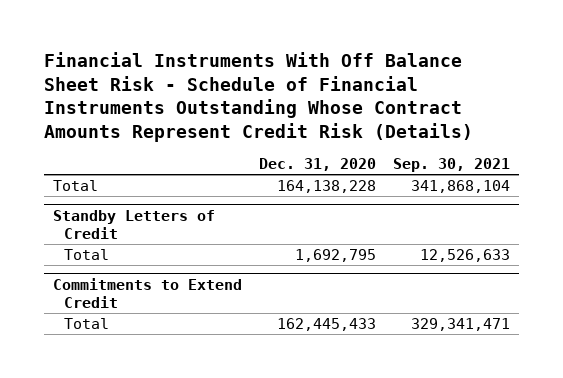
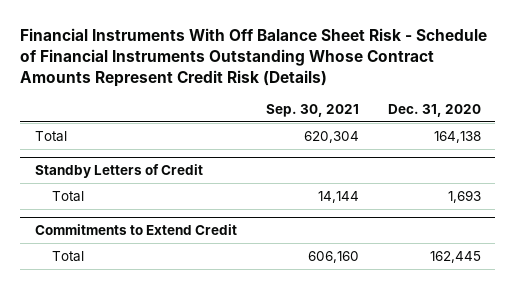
[276,180,376,194] 164,138,228 -> [433,130,481,143] 164,138
[410,180,510,194] 341,868,104 -> [303,130,359,143] 620,304
[294,249,376,263] 1,692,795 -> [447,189,481,203] 1,693
[419,249,510,263] 12,526,633 -> [317,190,359,203] 14,144
[276,318,376,332] 162,445,433 -> [429,250,481,263] 162,445
[410,318,510,332] 329,341,471 -> [307,250,359,263] 606,160

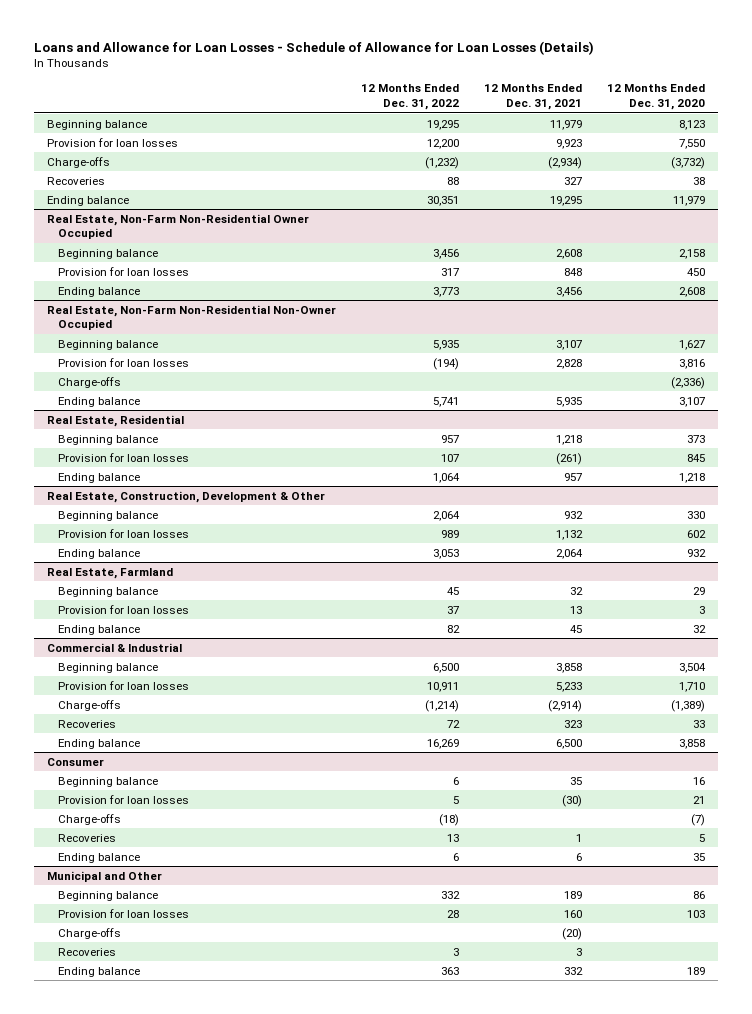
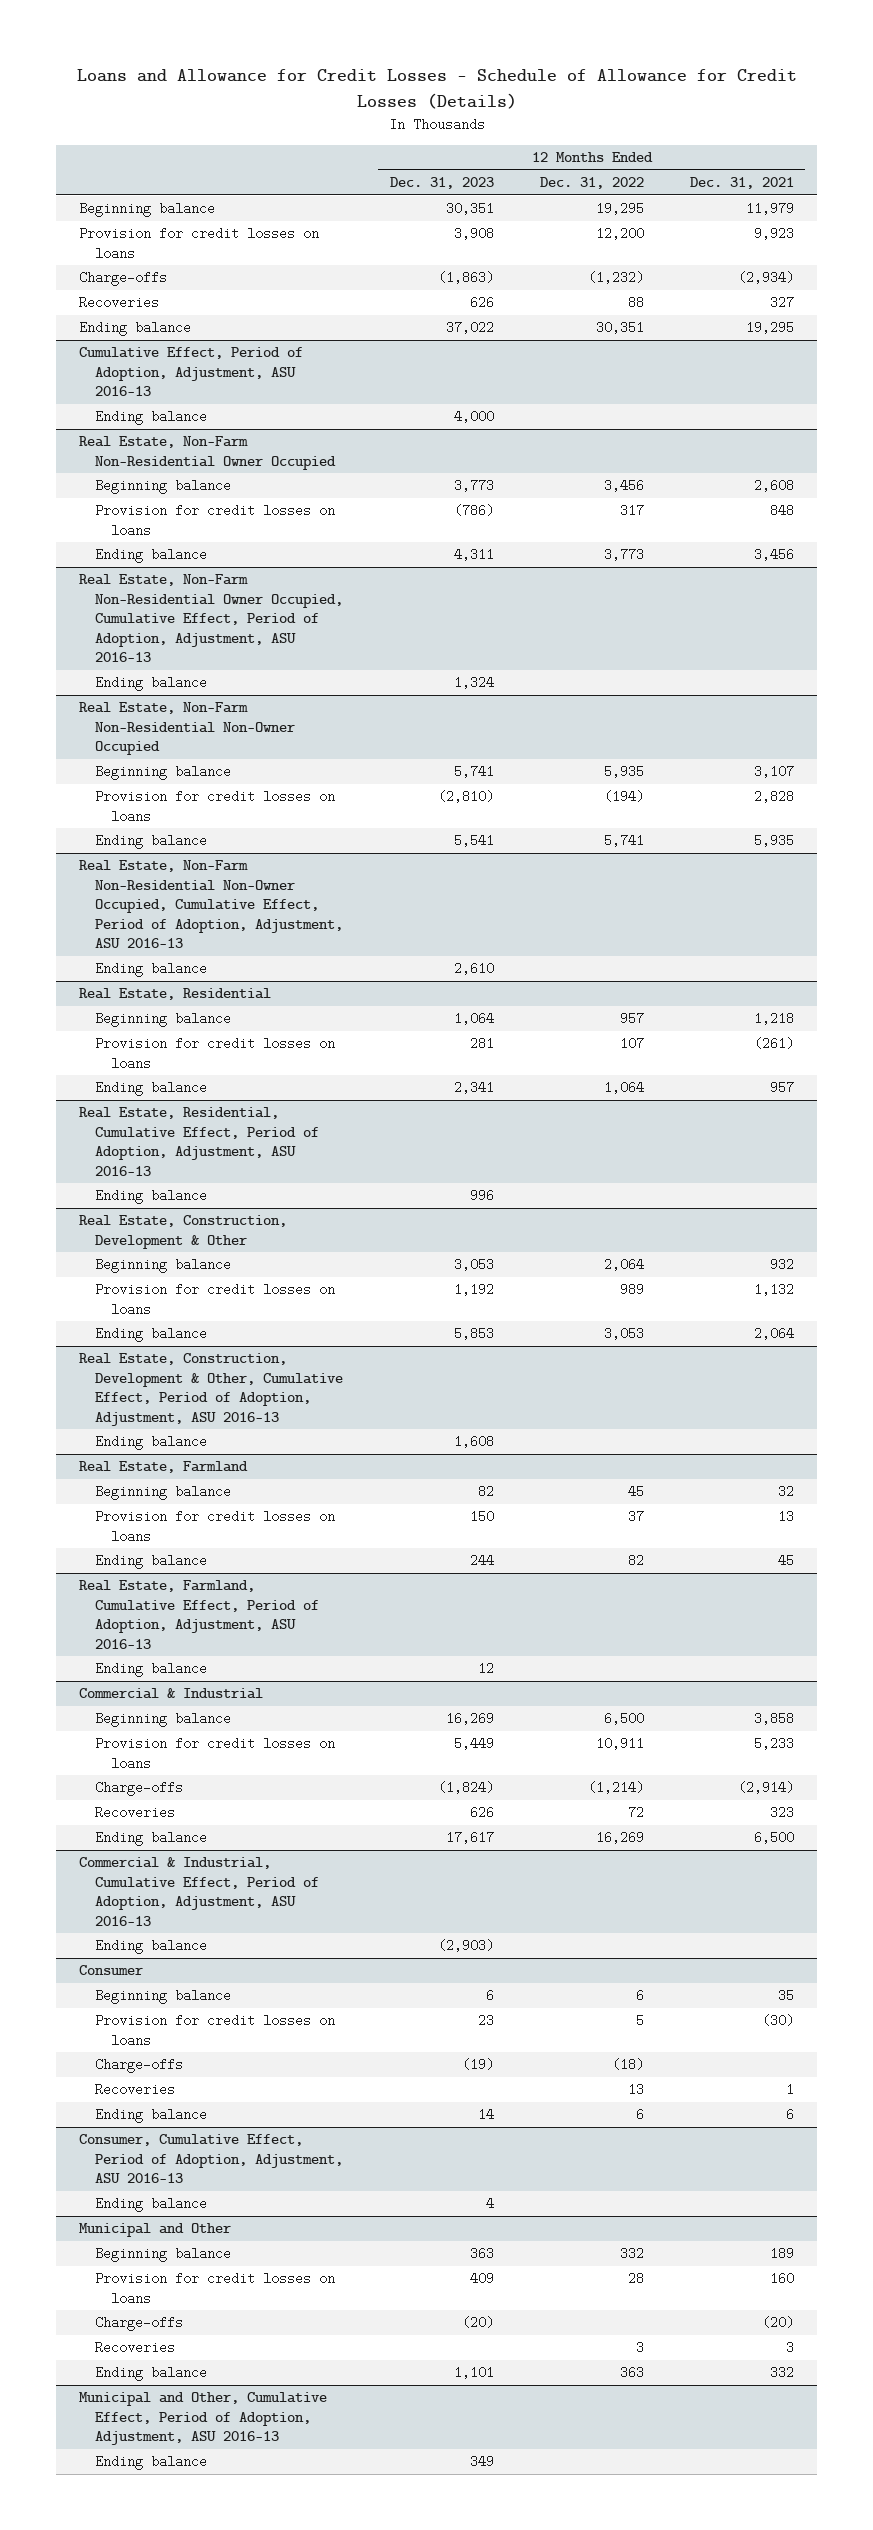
[34,41,595,56] Loans and Allowance for Loan Losses - Schedule of Allowance for Loan Losses (Details) -> [76,69,797,109] Loans and Allowance for Credit Losses - Schedule of Allowance for Credit Losses (Details)
[607,84,706,111] 12 Months Ended Dec. 31, 2020 -> none
none -> [389,177,494,190] Dec. 31, 2023
[46,137,178,147] Provision for loan losses -> [79,227,320,260] Provision for credit losses on loans
none -> [79,347,304,397] Cumulative Effect, Period of Adoption, Adjustment, ASU 2016-13
none -> [95,410,208,426] Ending balance
[57,266,189,276] Provision for loan losses -> [95,504,336,537] Provision for credit losses on loans
none -> [79,574,344,663] Real Estate, Non-Farm Non-Residential Owner Occupied, Cumulative Effect, Period of Adoption, Adjustment, ASU 2016-13
none -> [95,676,208,692] Ending balance
[57,376,121,388] Charge-offs -> none
[57,357,189,367] Provision for loan losses -> [95,790,336,823] Provision for credit losses on loans
none -> [79,860,344,949] Real Estate, Non-Farm Non-Residential Non-Owner Occupied, Cumulative Effect, Period of Adoption, Adjustment, ASU 2016-13
none -> [95,962,208,978] Ending balance
[57,452,189,462] Provision for loan losses -> [95,1037,336,1070] Provision for credit losses on loans
none -> [79,1107,320,1176] Real Estate, Residential, Cumulative Effect, Period of Adoption, Adjustment, ASU 2016-13
none -> [95,1189,208,1205] Ending balance
[57,528,189,538] Provision for loan losses -> [95,1283,336,1316] Provision for credit losses on loans
none -> [79,1353,344,1426] Real Estate, Construction, Development & Other, Cumulative Effect, Period of Adoption, Adjustment, ASU 2016-13
none -> [95,1435,208,1451] Ending balance
[57,604,189,614] Provision for loan losses -> [95,1510,336,1543] Provision for credit losses on loans
none -> [79,1580,320,1649] Real Estate, Farmland, Cumulative Effect, Period of Adoption, Adjustment, ASU 2016-13
none -> [95,1662,208,1678] Ending balance
[57,680,189,690] Provision for loan losses -> [95,1737,336,1770] Provision for credit losses on loans
none -> [79,1857,320,1926] Commercial & Industrial, Cumulative Effect, Period of Adoption, Adjustment, ASU 2016-13
none -> [95,1939,208,1955] Ending balance
[57,794,189,804] Provision for loan losses -> [95,2014,336,2047] Provision for credit losses on loans
none -> [79,2134,344,2184] Consumer, Cumulative Effect, Period of Adoption, Adjustment, ASU 2016-13
none -> [95,2197,208,2213] Ending balance
[57,908,189,918] Provision for loan losses -> [95,2272,336,2305] Provision for credit losses on loans
none -> [79,2392,328,2446] Municipal and Other, Cumulative Effect, Period of Adoption, Adjustment, ASU 2016-13
none -> [95,2455,208,2471] Ending balance

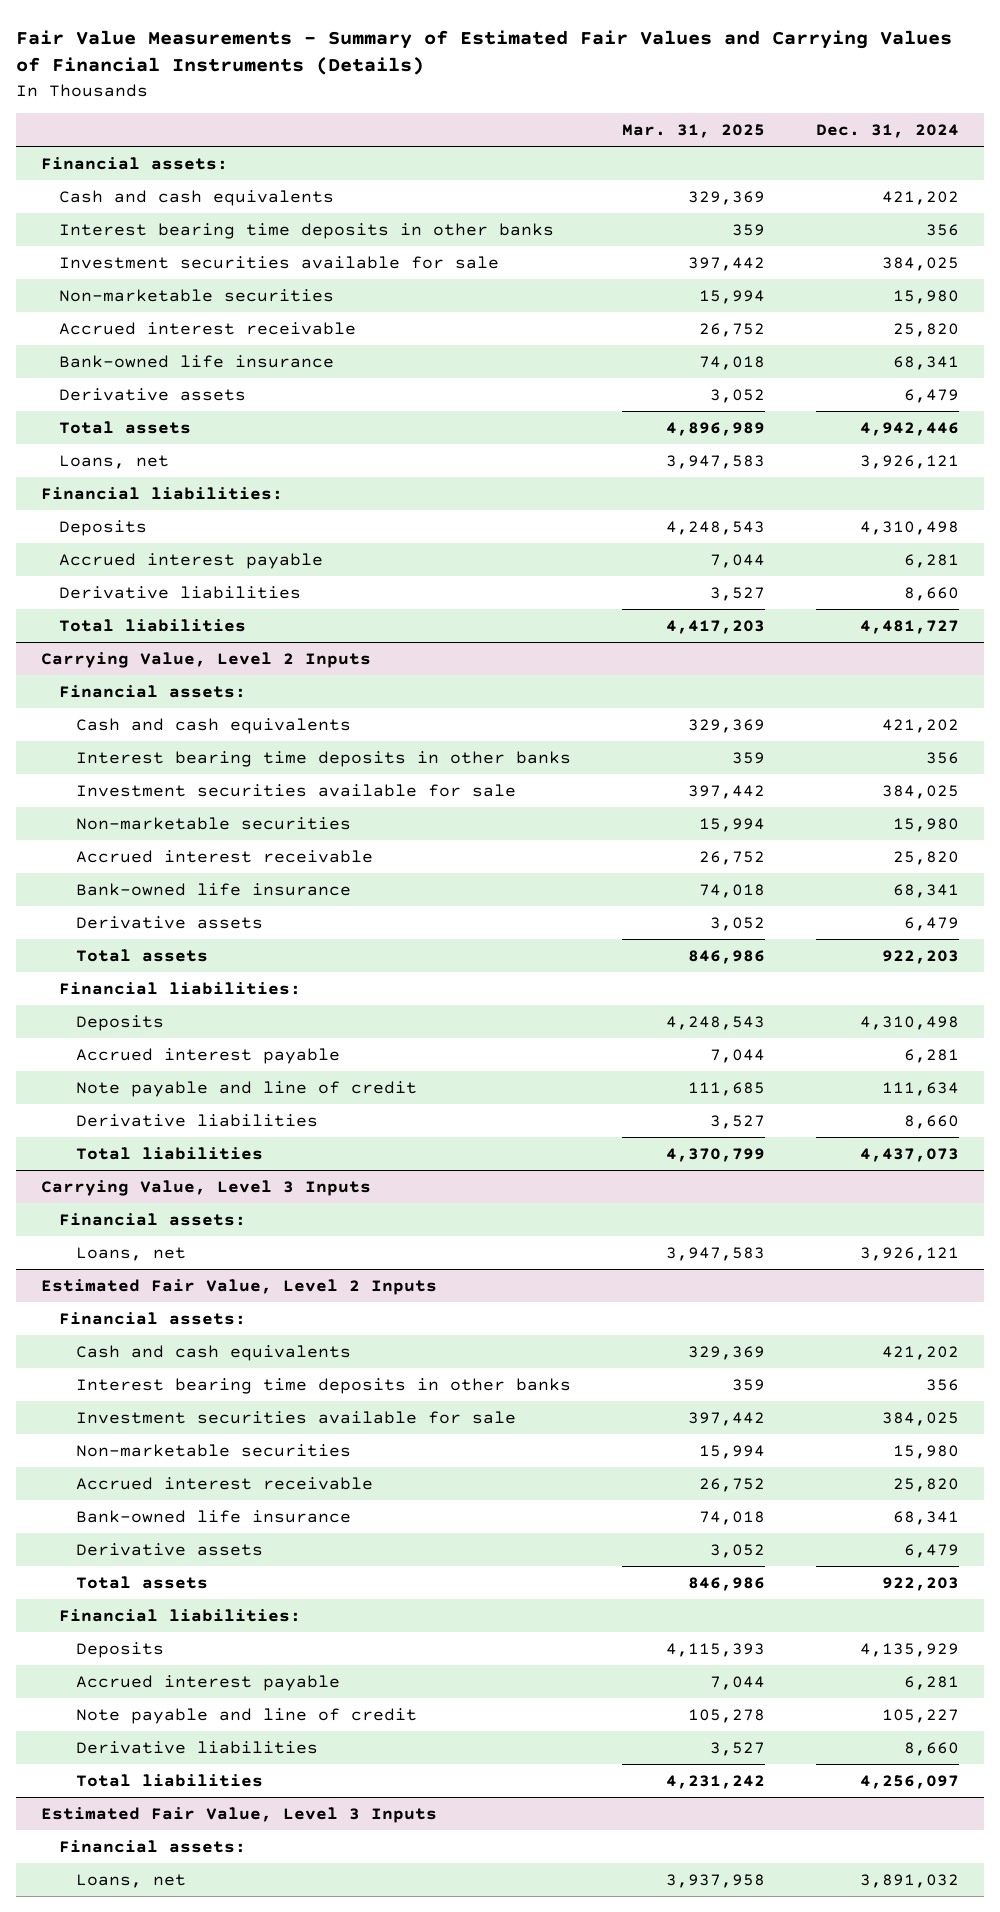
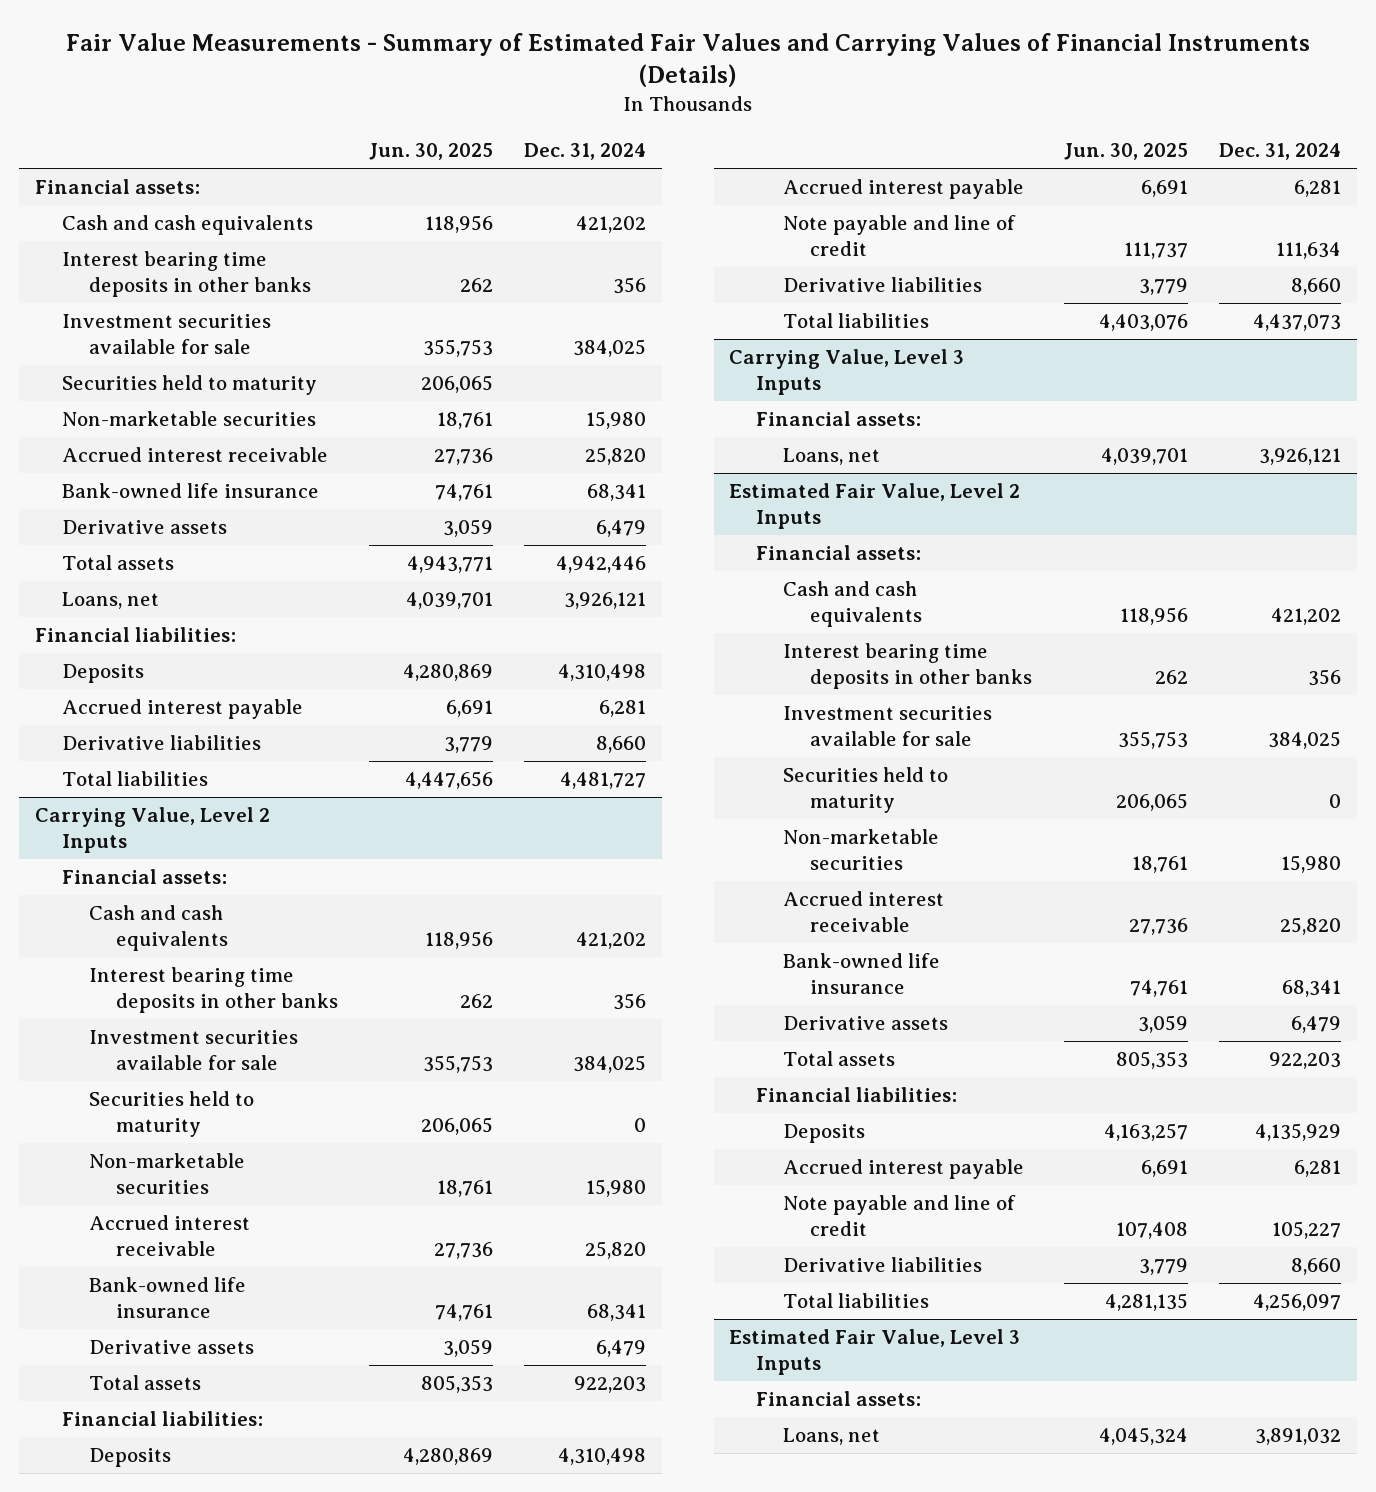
[622,124,766,139] Mar. 31, 2025 -> none
none -> [369,143,494,161] Jun. 30, 2025
none -> [61,375,317,396] Securities held to maturity
none -> [88,1091,254,1138] Securities held to maturity
none -> [783,767,949,814] Securities held to maturity

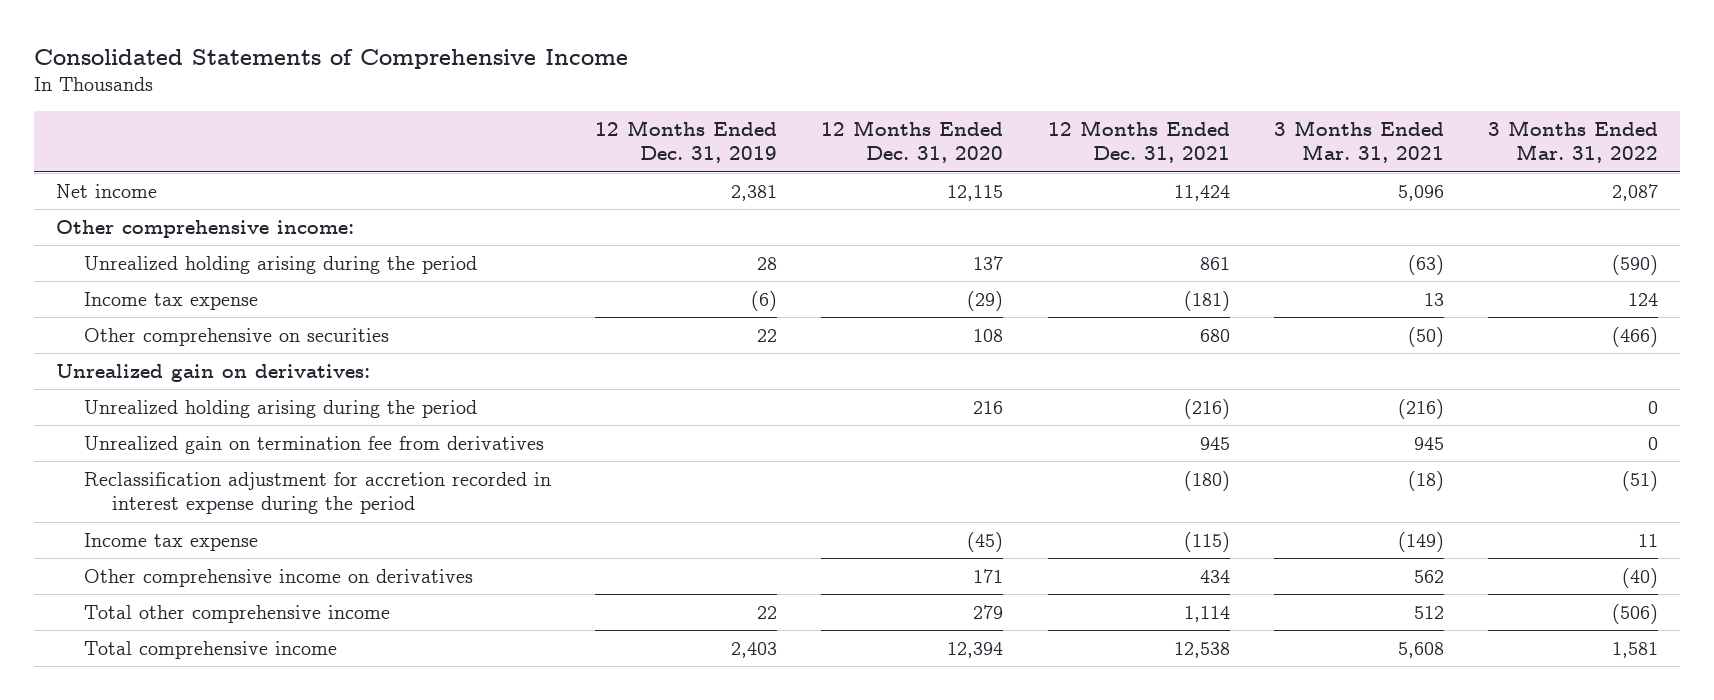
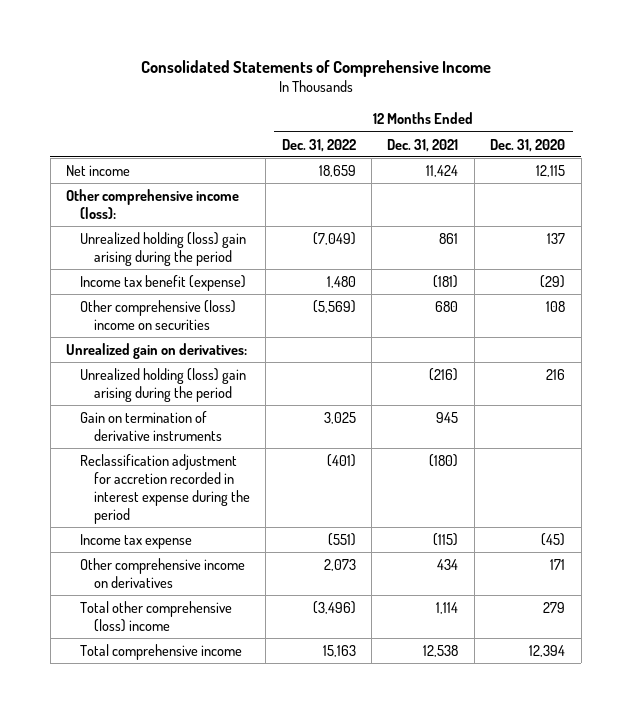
[595,119,778,164] 12 Months Ended Dec. 31, 2019 -> none
[1273,119,1444,164] 3 Months Ended Mar. 31, 2021 -> none
[1487,119,1658,164] 3 Months Ended Mar. 31, 2022 -> none
none -> [281,138,356,152] Dec. 31, 2022
[56,219,355,238] Other comprehensive income: -> [66,188,240,219] Other comprehensive income (loss):
[84,255,478,274] Unrealized holding arising during the period -> [79,231,246,266] Unrealized holding (loss) gain arising during the period
[84,291,259,310] Income tax expense -> [79,274,246,291] Income tax benefit (expense)
[84,327,390,346] Other comprehensive on securities -> [79,299,236,330] Other comprehensive (loss) income on securities
[84,399,478,418] Unrealized holding arising during the period -> [79,367,246,402] Unrealized holding (loss) gain arising during the period
[84,435,545,454] Unrealized gain on termination fee from derivatives -> [79,410,222,441] Gain on termination of derivative instruments
[84,604,391,623] Total other comprehensive income -> [79,600,232,632] Total other comprehensive (loss) income

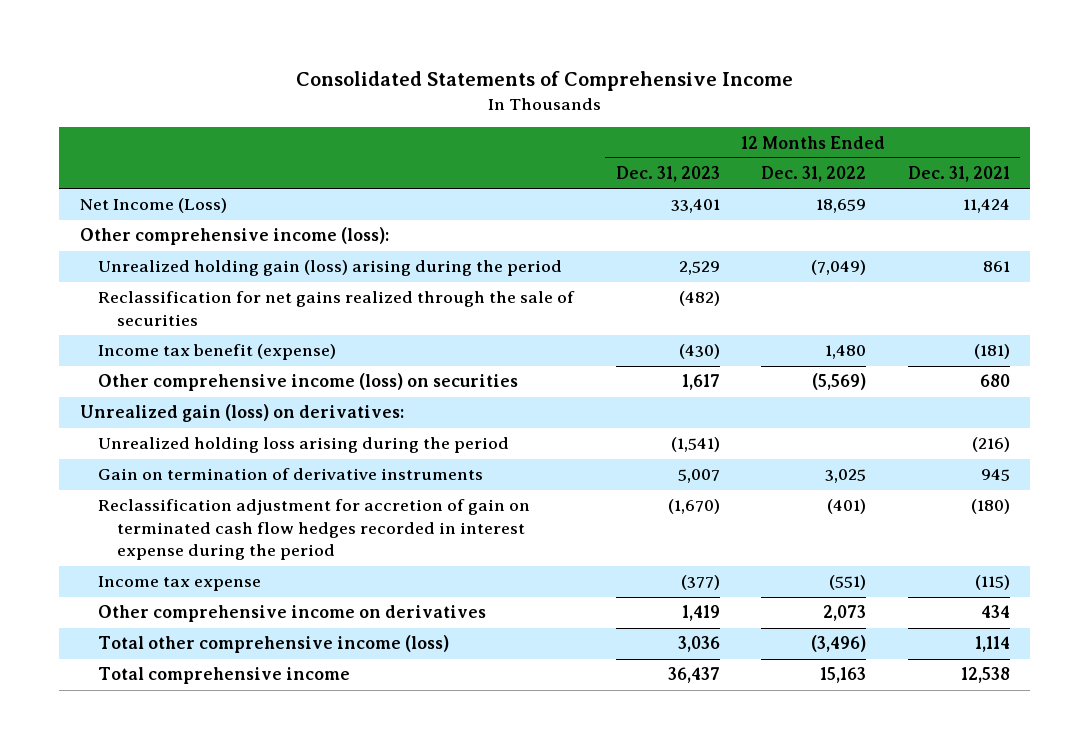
[490,138,566,152] Dec. 31, 2020 -> none
none -> [615,166,720,183] Dec. 31, 2023
[66,164,131,176] Net income -> [79,198,227,214] Net Income (Loss)
[79,231,246,266] Unrealized holding (loss) gain arising during the period -> [98,260,563,277] Unrealized holding gain (loss) arising during the period
none -> [98,291,576,326] Reclassification for net gains realized through the sale of securities
[79,299,236,330] Other comprehensive (loss) income on securities -> [98,373,519,392] Other comprehensive income (loss) on securities
[66,342,248,359] Unrealized gain on derivatives: -> [79,404,404,423] Unrealized gain (loss) on derivatives:
[79,367,246,402] Unrealized holding (loss) gain arising during the period -> [98,437,510,454] Unrealized holding loss arising during the period
[79,453,250,525] Reclassification adjustment for accretion recorded in interest expense during the period -> [98,499,531,561] Reclassification adjustment for accretion of gain on terminated cash flow hedges recorded in interest expense during the period
[79,600,232,632] Total other comprehensive (loss) income -> [98,635,450,654] Total other comprehensive income (loss)

